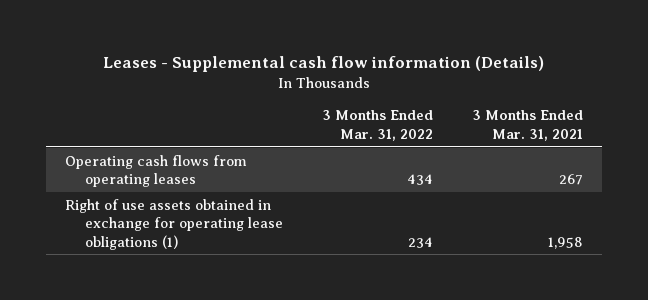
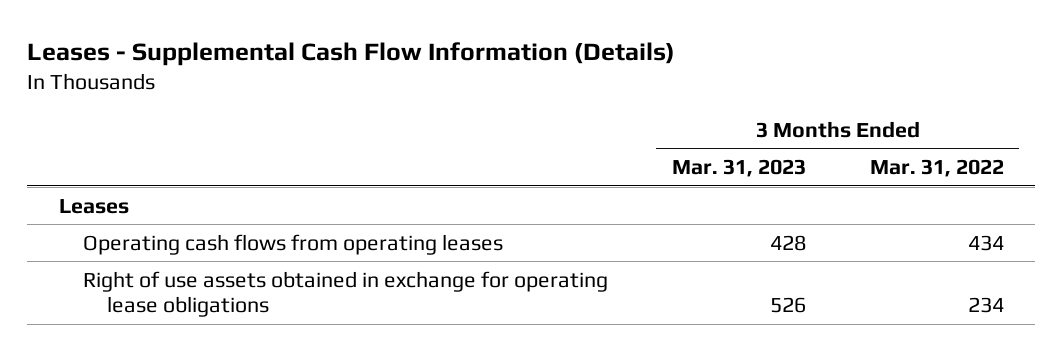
[103,56,545,73] Leases - Supplemental cash flow information (Details) -> [26,42,675,67] Leases - Supplemental Cash Flow Information (Details)
[471,110,583,141] 3 Months Ended Mar. 31, 2021 -> none
none -> [671,159,806,178] Mar. 31, 2023
none -> [58,198,129,214] Leases
[65,198,283,250] Right of use assets obtained in exchange for operating lease obligations (1) -> [82,270,608,317] Right of use assets obtained in exchange for operating lease obligations

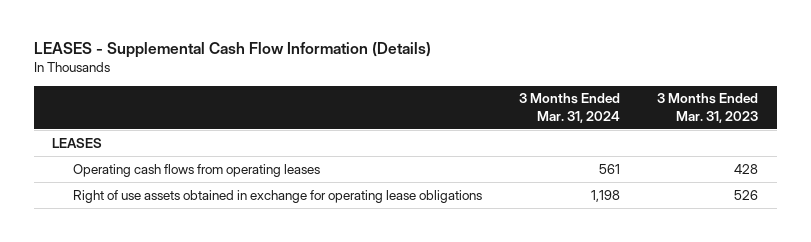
[26,42,675,67] Leases - Supplemental Cash Flow Information (Details) -> [33,42,431,59] LEASES - Supplemental Cash Flow Information (Details)
[869,159,1004,178] Mar. 31, 2022 -> none
none -> [519,93,621,123] 3 Months Ended Mar. 31, 2024
[58,198,129,214] Leases -> [52,137,103,148] LEASES

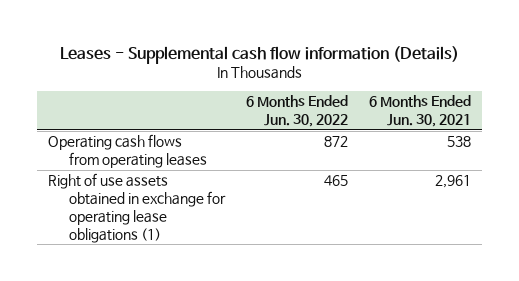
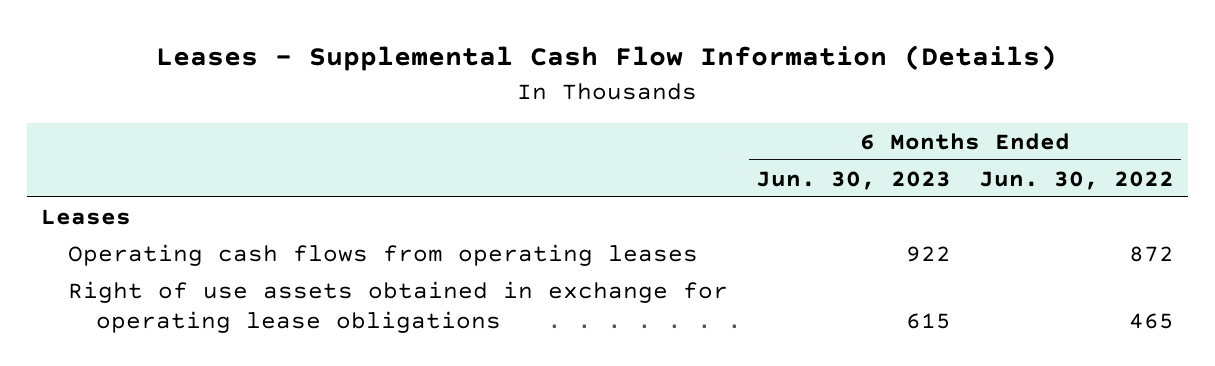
[59,45,459,64] Leases - Supplemental cash flow information (Details) -> [156,45,1058,72] Leases - Supplemental Cash Flow Information (Details)
[369,95,472,128] 6 Months Ended Jun. 30, 2021 -> none
none -> [756,170,952,190] Jun. 30, 2023
none -> [40,208,131,225] Leases
[47,173,227,243] Right of use assets obtained in exchange for operating lease obligations (1) -> [68,280,729,333] Right of use assets obtained in exchange for operating lease obligations

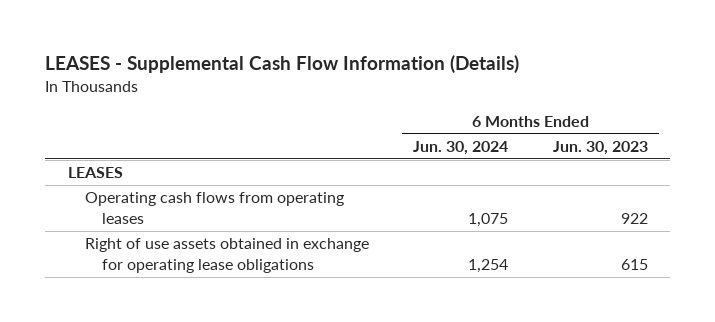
[156,45,1058,72] Leases - Supplemental Cash Flow Information (Details) -> [45,55,520,74] LEASES - Supplemental Cash Flow Information (Details)
[978,170,1174,190] Jun. 30, 2022 -> none
none -> [413,141,509,156] Jun. 30, 2024
[40,208,131,225] Leases -> [67,167,123,179] LEASES

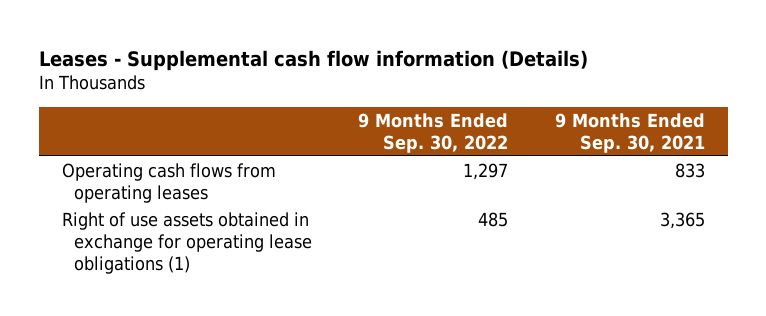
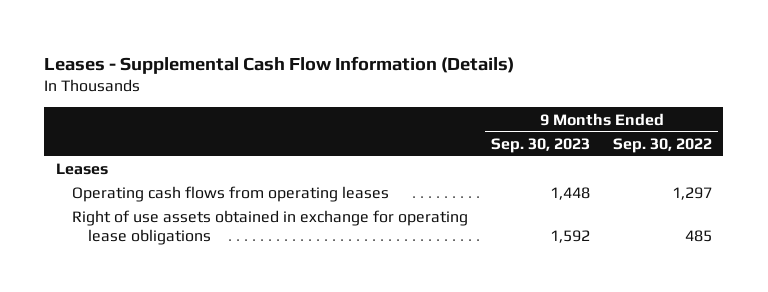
[38,49,588,71] Leases - Supplemental cash flow information (Details) -> [44,55,515,74] Leases - Supplemental Cash Flow Information (Details)
[554,112,705,153] 9 Months Ended Sep. 30, 2021 -> none
none -> [491,138,591,154] Sep. 30, 2023
none -> [55,163,108,176] Leases
[61,211,313,274] Right of use assets obtained in exchange for operating lease obligations (1) -> [72,210,469,245] Right of use assets obtained in exchange for operating lease obligations

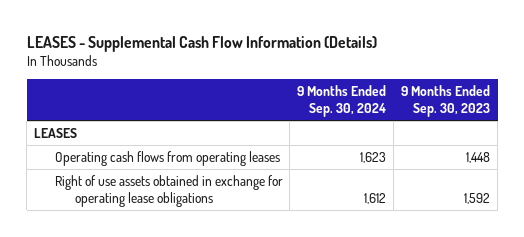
[44,55,515,74] Leases - Supplemental Cash Flow Information (Details) -> [26,35,377,52] LEASES - Supplemental Cash Flow Information (Details)
[613,138,713,154] Sep. 30, 2022 -> none
none -> [297,85,387,118] 9 Months Ended Sep. 30, 2024
[55,163,108,176] Leases -> [34,127,78,138] LEASES

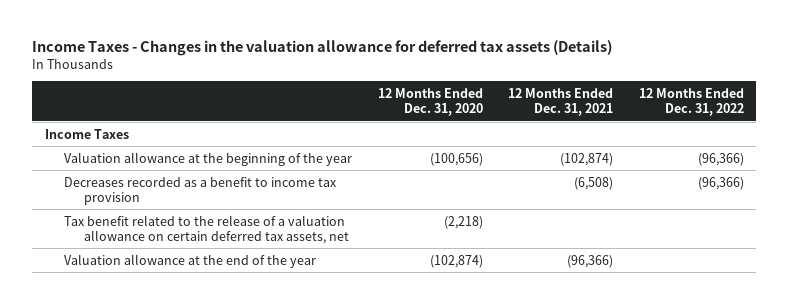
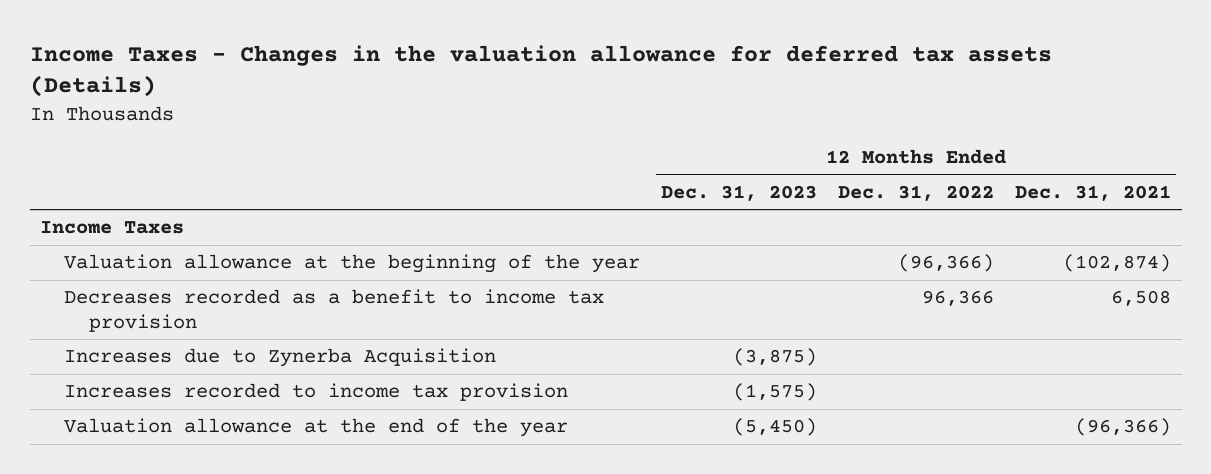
[377,87,483,116] 12 Months Ended Dec. 31, 2020 -> none
none -> [661,184,818,201] Dec. 31, 2023
[574,176,614,190] (6,508) -> [1111,290,1172,307] 6,508
[697,176,744,190] (96,366) -> [922,290,995,307] 96,366
none -> [64,348,497,368] Increases due to Zynerba Acquisition
[64,214,349,244] Tax benefit related to the release of a valuation allowance on certain deferred tax assets, net -> [64,383,569,402] Increases recorded to income tax provision

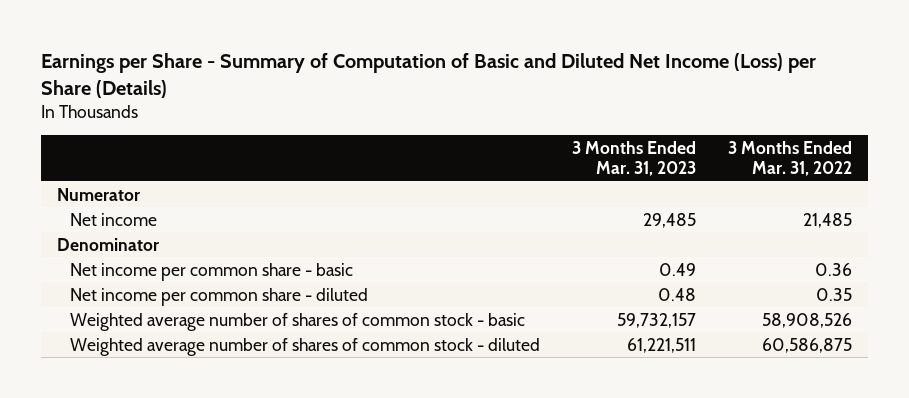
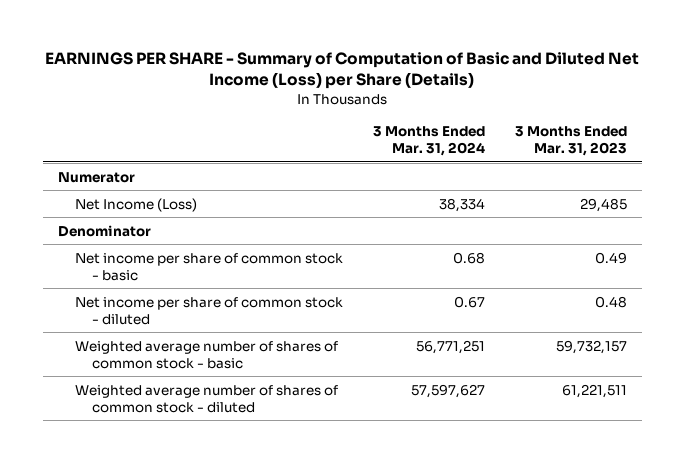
[41,53,817,98] Earnings per Share - Summary of Computation of Basic and Diluted Net Income (Loss) per Share (Details) -> [45,52,640,90] EARNINGS PER SHARE - Summary of Computation of Basic and Diluted Net Income (Loss) per Share (Details)
[727,141,852,177] 3 Months Ended Mar. 31, 2022 -> none
none -> [372,126,485,157] 3 Months Ended Mar. 31, 2024
[70,212,158,226] Net income -> [74,197,197,212] Net Income (Loss)
[70,262,354,281] Net income per common share - basic -> [74,252,343,281] Net income per share of common stock - basic
[70,287,369,306] Net income per common share - diluted -> [74,296,343,325] Net income per share of common stock - diluted

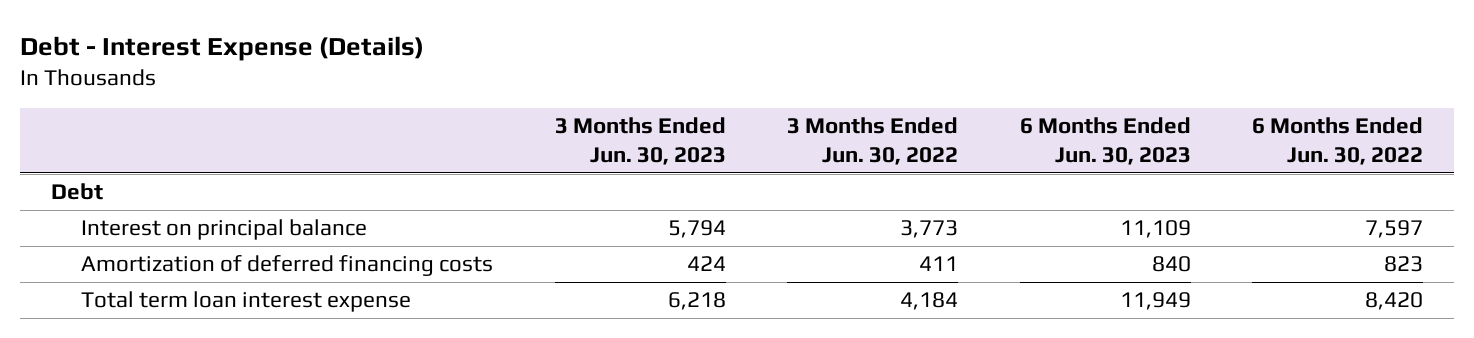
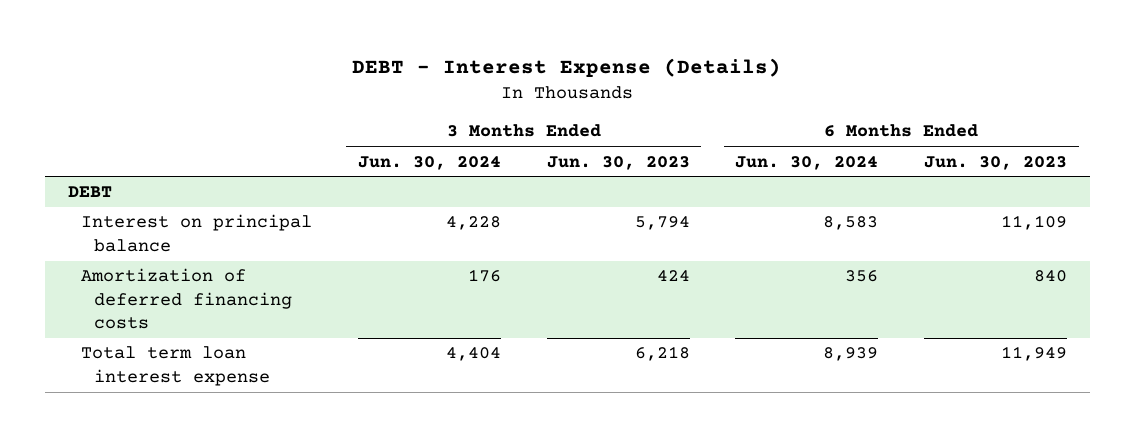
[20,36,425,62] Debt - Interest Expense (Details) -> [352,58,782,78] DEBT - Interest Expense (Details)
[787,117,959,166] 3 Months Ended Jun. 30, 2022 -> none
[1252,117,1424,166] 6 Months Ended Jun. 30, 2022 -> none
none -> [357,155,501,170] Jun. 30, 2024
none -> [735,155,879,170] Jun. 30, 2024
[51,183,104,201] Debt -> [67,186,112,198] DEBT

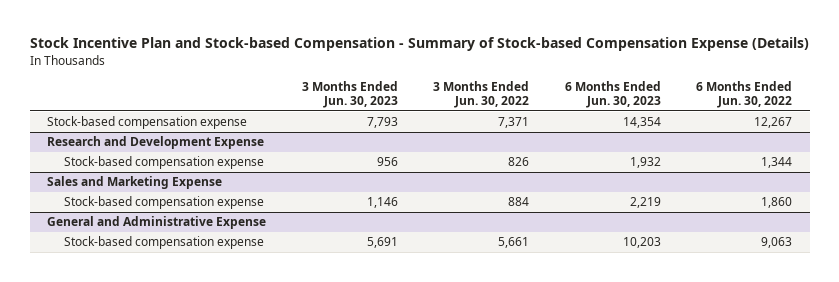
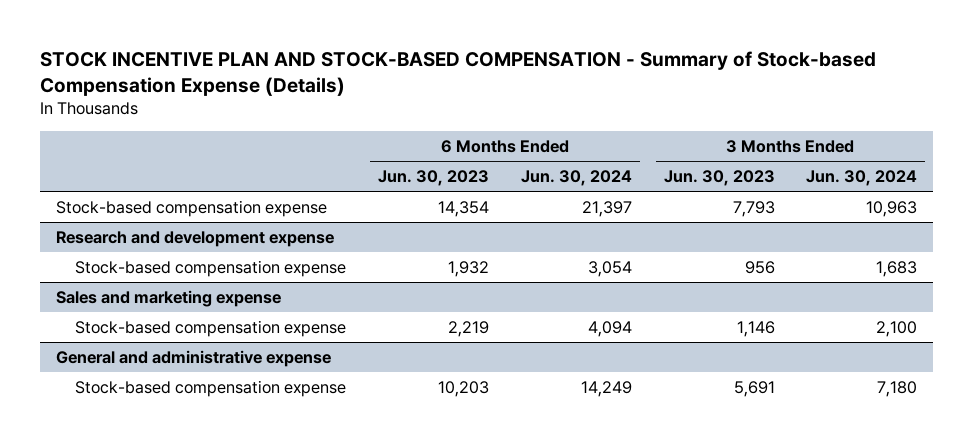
[29,37,809,52] Stock Incentive Plan and Stock-based Compensation - Summary of Stock-based Compensation Expense (Details) -> [39,50,876,96] STOCK INCENTIVE PLAN AND STOCK-BASED COMPENSATION - Summary of Stock-based Compensation Expense (Details)
[433,80,530,109] 3 Months Ended Jun. 30, 2022 -> none
[695,80,792,109] 6 Months Ended Jun. 30, 2022 -> none
none -> [520,170,632,187] Jun. 30, 2024
none -> [806,170,918,187] Jun. 30, 2024
[47,136,265,150] Research and Development Expense -> [55,231,334,248] Research and development expense
[47,176,223,190] Sales and Marketing Expense -> [55,290,281,308] Sales and marketing expense
[47,216,267,230] General and Administrative Expense -> [55,350,331,368] General and administrative expense

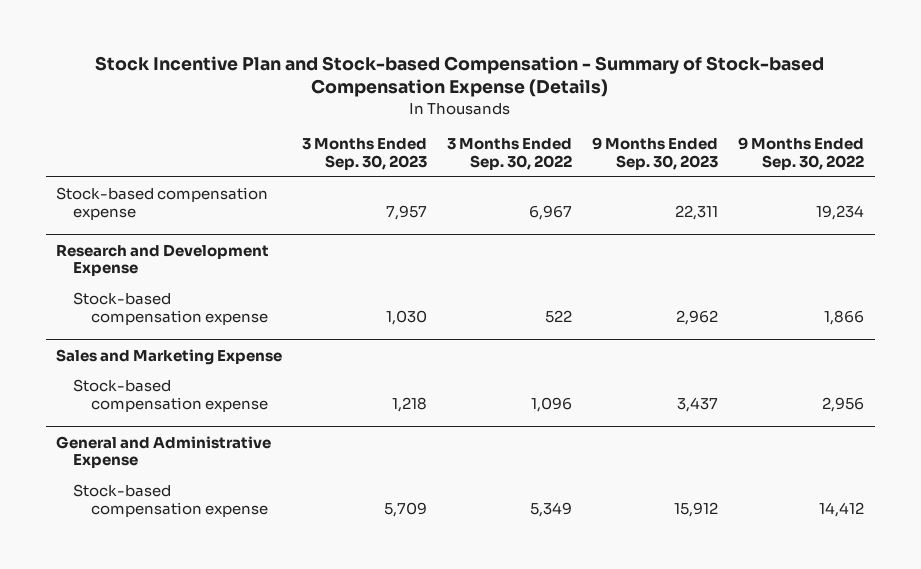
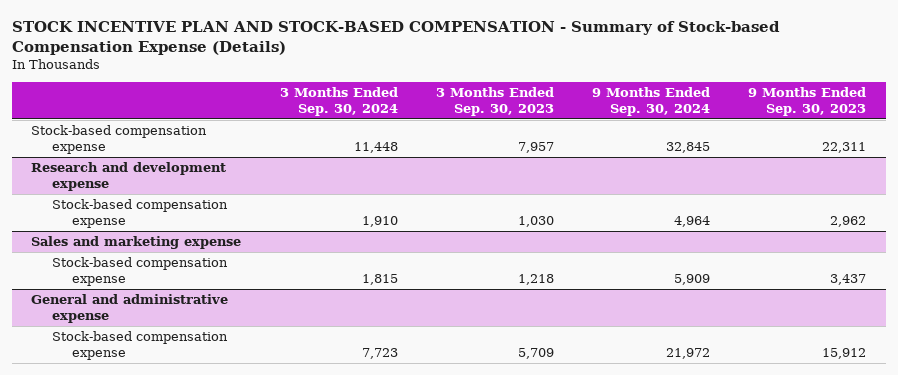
[95,55,825,98] Stock Incentive Plan and Stock-based Compensation - Summary of Stock-based Compensation Expense (Details) -> [12,21,781,55] STOCK INCENTIVE PLAN AND STOCK-BASED COMPENSATION - Summary of Stock-based Compensation Expense (Details)
[447,138,573,171] 3 Months Ended Sep. 30, 2022 -> none
[738,137,865,171] 9 Months Ended Sep. 30, 2022 -> none
none -> [279,87,398,116] 3 Months Ended Sep. 30, 2024
none -> [592,87,711,116] 9 Months Ended Sep. 30, 2024
[56,243,270,277] Research and Development Expense -> [31,162,227,191] Research and development expense
[56,348,283,365] Sales and Marketing Expense -> [31,236,242,250] Sales and marketing expense
[56,435,272,469] General and Administrative Expense -> [31,294,229,323] General and administrative expense

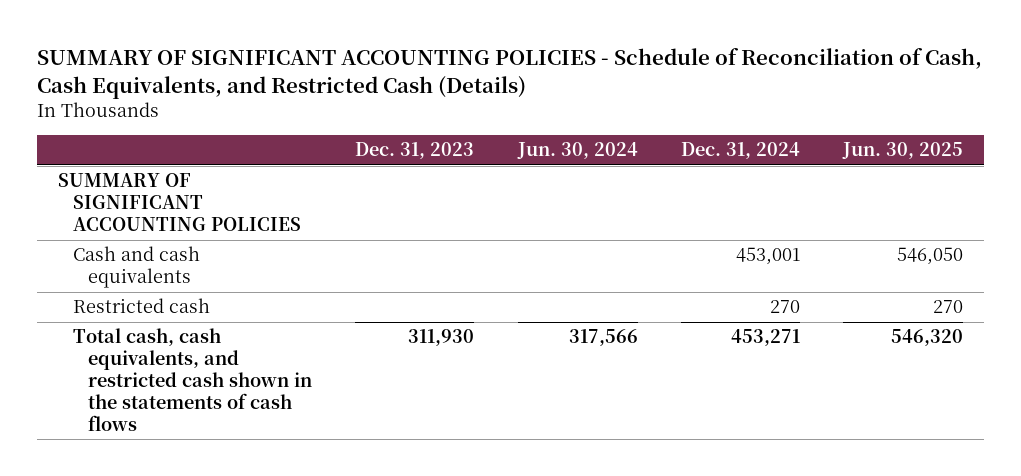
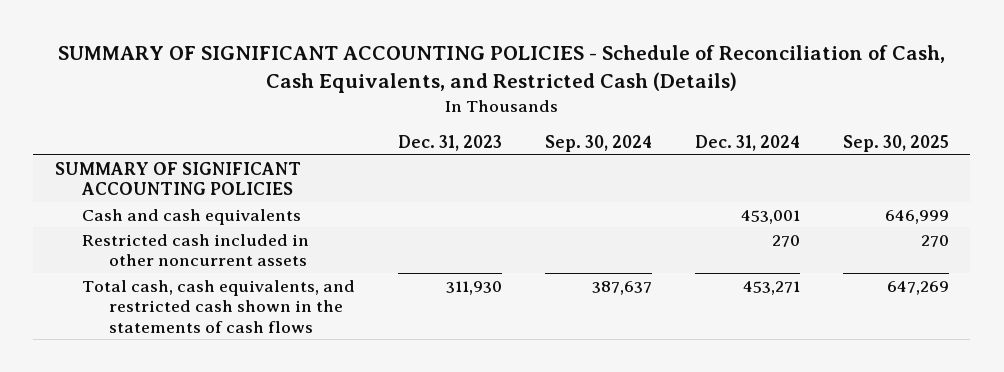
[516,142,638,160] Jun. 30, 2024 -> none
[841,142,963,160] Jun. 30, 2025 -> none
none -> [544,135,652,153] Sep. 30, 2024
none -> [842,135,949,153] Sep. 30, 2025
[73,298,211,314] Restricted cash -> [81,233,309,267] Restricted cash included in other noncurrent assets

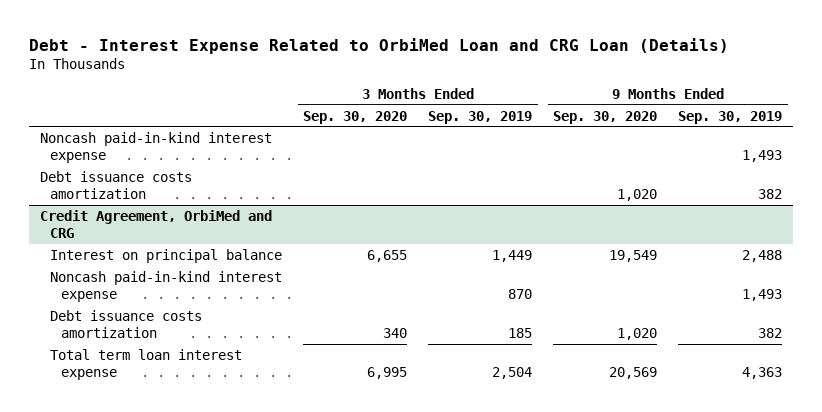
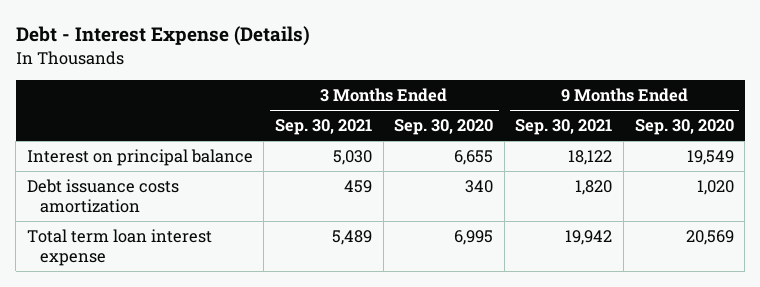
[29,37,730,54] Debt - Interest Expense Related to OrbiMed Loan and CRG Loan (Details) -> [15,26,310,47] Debt - Interest Expense (Details)
[428,110,533,124] Sep. 30, 2019 -> none
[678,110,783,124] Sep. 30, 2019 -> none
none -> [275,119,373,136] Sep. 30, 2021
none -> [515,119,613,136] Sep. 30, 2021
[39,131,272,164] Noncash paid-in-kind interest expense -> none
[39,170,192,200] Debt issuance costs amortization -> none
[39,209,272,239] Credit Agreement, OrbiMed and CRG -> none
[50,270,283,303] Noncash paid-in-kind interest expense -> none

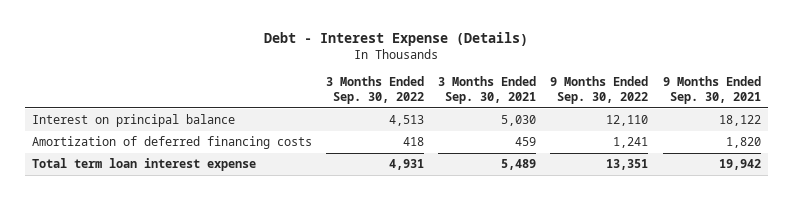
[394,119,494,136] Sep. 30, 2020 -> none
[634,119,734,136] Sep. 30, 2020 -> none
none -> [326,76,425,104] 3 Months Ended Sep. 30, 2022
none -> [550,76,649,104] 9 Months Ended Sep. 30, 2022
[26,178,179,214] Debt issuance costs amortization -> [32,136,313,150] Amortization of deferred financing costs

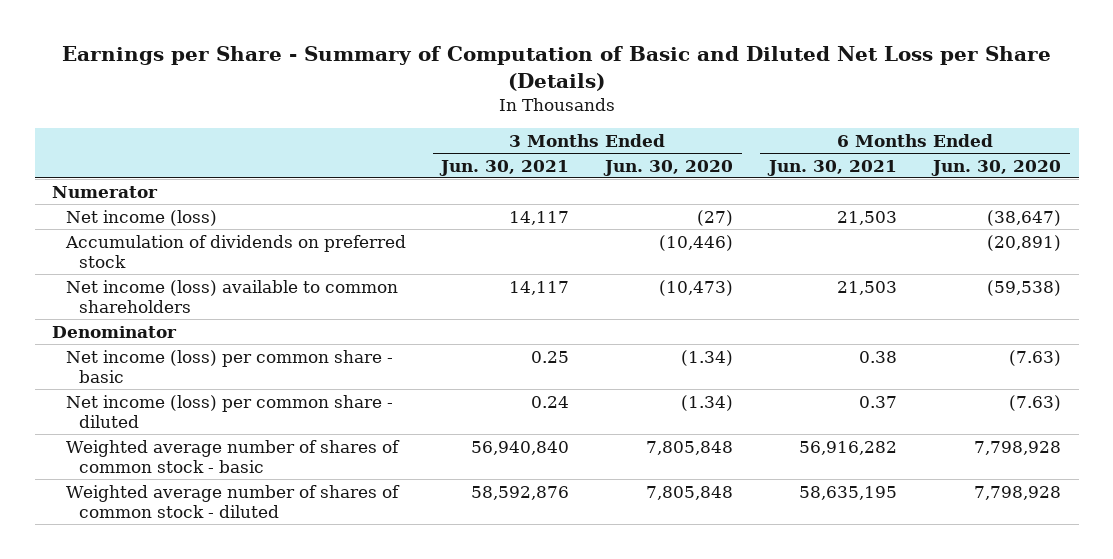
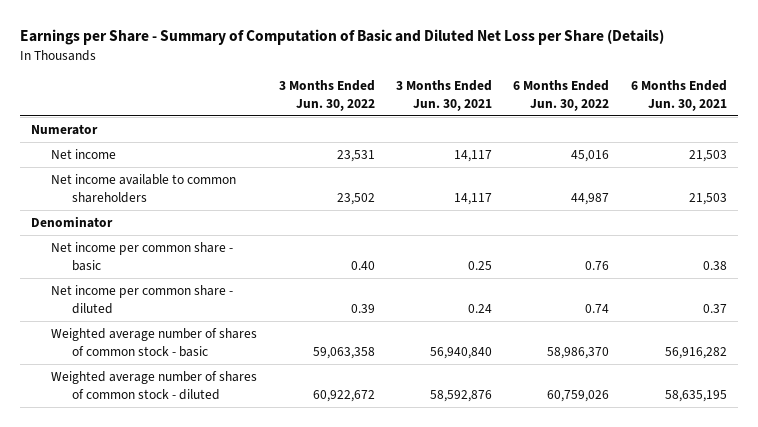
[603,159,734,176] Jun. 30, 2020 -> none
[930,159,1061,176] Jun. 30, 2020 -> none
none -> [278,80,375,111] 3 Months Ended Jun. 30, 2022
none -> [513,80,610,111] 6 Months Ended Jun. 30, 2022
[64,234,406,268] Accumulation of dividends on preferred stock -> none
[65,209,217,226] Net income (loss) -> [51,149,117,160] Net income
[65,279,398,313] Net income (loss) available to common shareholders -> [51,174,237,203] Net income available to common shareholders
[65,349,393,383] Net income (loss) per common share - basic -> [51,242,234,271] Net income per common share - basic
[65,394,393,428] Net income (loss) per common share - diluted -> [51,285,234,314] Net income per common share - diluted

